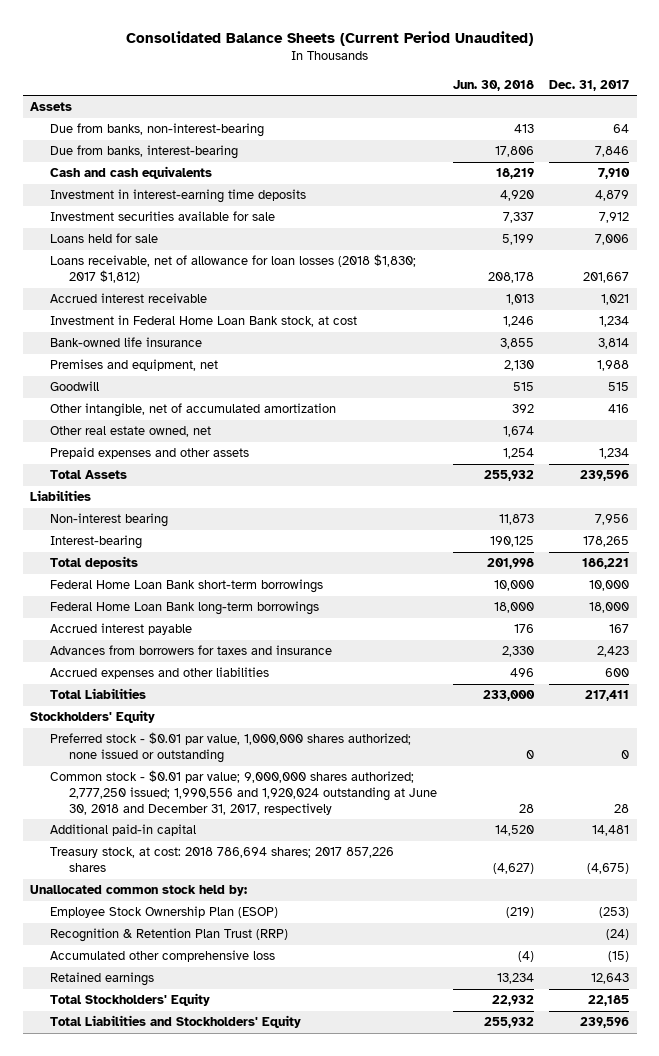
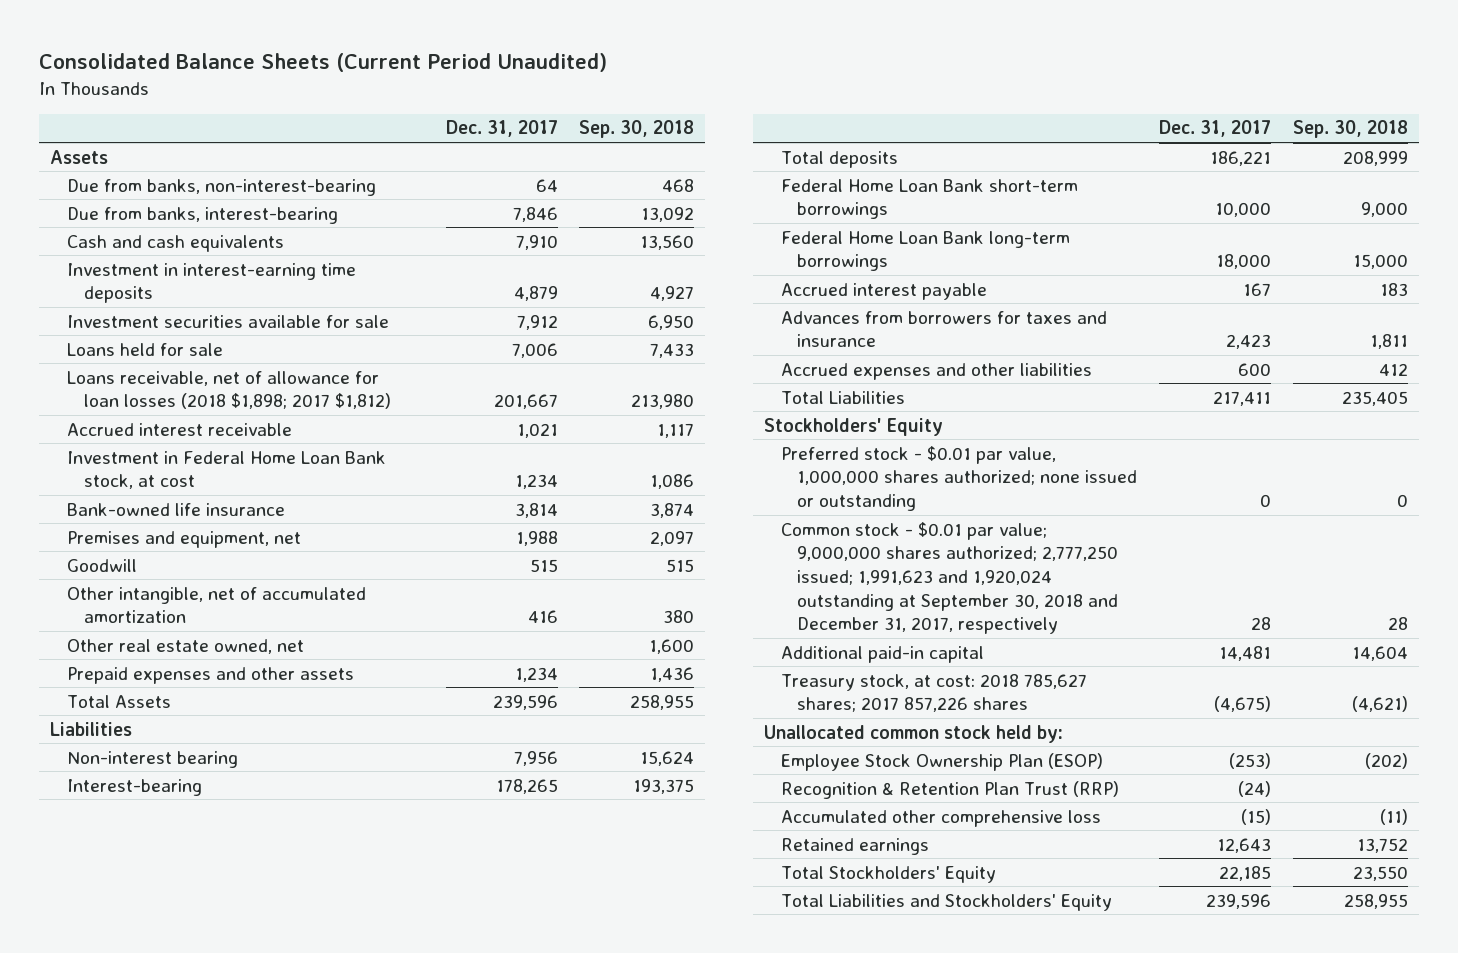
[452,79,534,91] Jun. 30, 2018 -> none
none -> [579,120,695,139] Sep. 30, 2018
[49,254,416,284] Loans receivable, net of allowance for loan losses (2018 $1,830; 2017 $1,812) -> [66,370,391,410] Loans receivable, net of allowance for loan losses (2018 $1,898; 2017 $1,812)
[49,770,438,815] Common stock - $0.01 par value; 9,000,000 shares authorized; 2,777,250 issued; 1,990,556 and 1,920,024 outstanding at June 30, 2018 and December 31, 2017, respectively -> [780,521,1119,635] Common stock - $0.01 par value; 9,000,000 shares authorized; 2,777,250 issued; 1,991,623 and 1,920,024 outstanding at September 30, 2018 and December 31, 2017, respectively
[49,847,394,873] Treasury stock, at cost: 2018 786,694 shares; 2017 857,226 shares -> [780,673,1087,713] Treasury stock, at cost: 2018 785,627 shares; 2017 857,226 shares

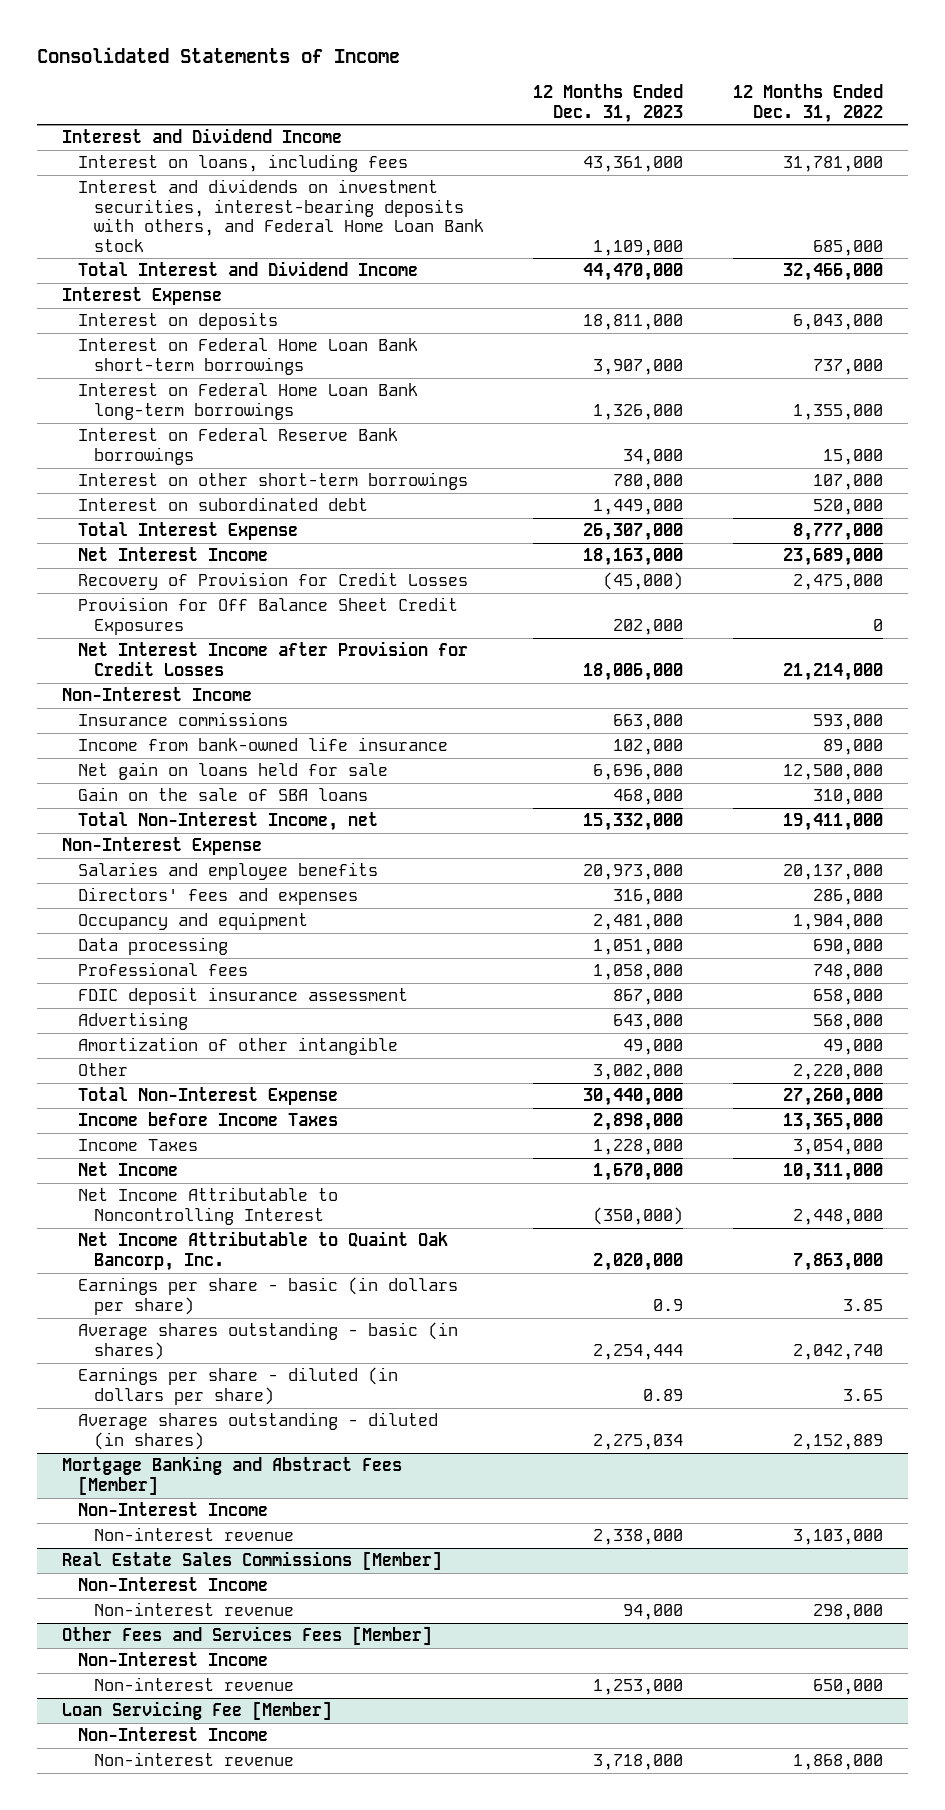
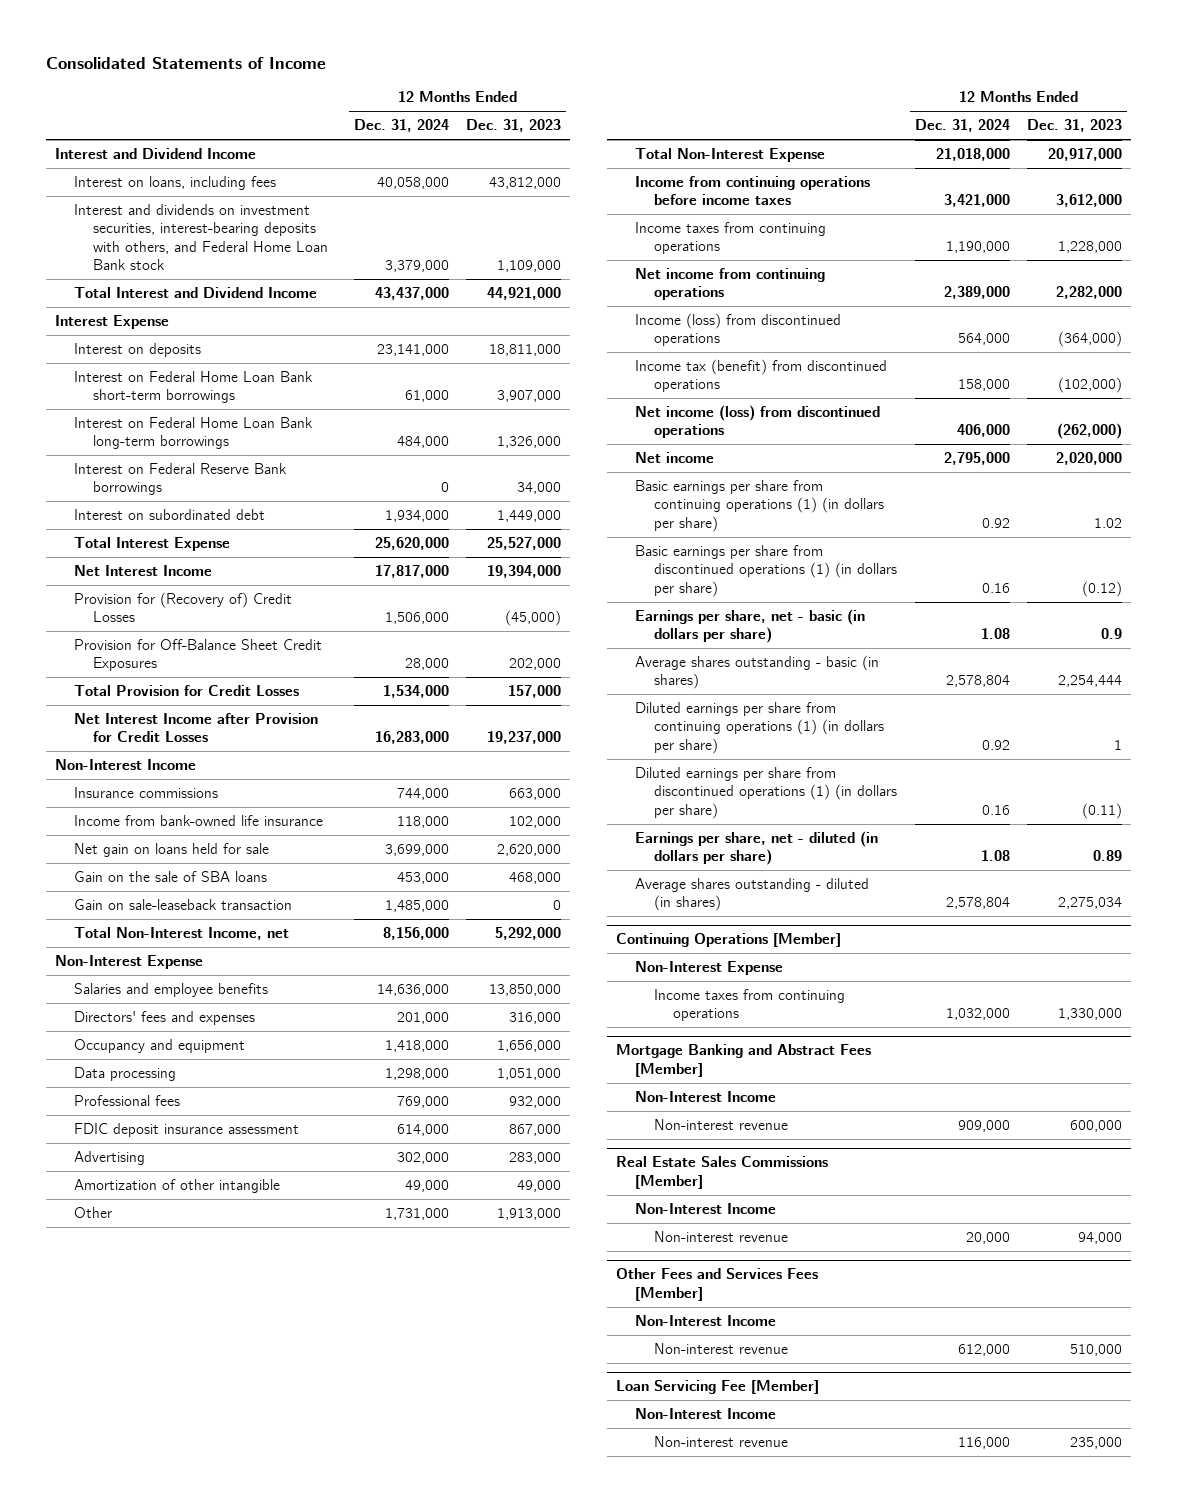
[732,84,883,123] 12 Months Ended Dec. 31, 2022 -> none
none -> [353,119,449,133] Dec. 31, 2024
[583,156,684,173] 43,361,000 -> [489,177,562,190] 43,812,000
[583,263,684,282] 44,470,000 -> [487,287,562,301] 44,921,000
[78,472,469,491] Interest on other short-term borrowings -> none
[583,523,684,542] 26,307,000 -> [487,537,562,551] 25,527,000
[583,548,684,567] 18,163,000 -> [487,565,562,579] 19,394,000
[78,572,469,591] Recovery of Provision for Credit Losses -> [73,592,292,623] Provision for (Recovery of) Credit Losses
[78,597,459,635] Provision for Off Balance Sheet Credit Exposures -> [73,639,322,672] Provision for Off-Balance Sheet Credit Exposures
none -> [73,685,299,697] Total Provision for Credit Losses
[583,662,684,681] 18,006,000 -> [487,731,562,745] 19,237,000
[593,764,684,781] 6,696,000 -> [497,844,562,857] 2,620,000
none -> [73,899,292,911] Gain on sale-leaseback transaction
[583,813,684,832] 15,332,000 -> [495,927,562,941] 5,292,000
[583,864,684,881] 20,973,000 -> [489,984,562,997] 13,850,000
[593,914,684,931] 2,481,000 -> [497,1040,562,1053] 1,656,000
[593,964,684,981] 1,058,000 -> [509,1096,562,1109] 932,000
[613,1014,684,1031] 643,000 -> [509,1152,562,1165] 283,000
[78,1162,179,1177] Net Income -> none
[78,1187,339,1225] Net Income Attributable to Noncontrolling Interest -> none
[593,1064,684,1081] 3,002,000 -> [497,1208,562,1221] 1,913,000
[583,1088,684,1107] 30,440,000 -> [1048,148,1123,162] 20,917,000
[78,1112,339,1127] Income before Income Taxes -> [634,176,870,206] Income from continuing operations before income taxes
[593,1113,684,1132] 2,898,000 -> [1056,194,1123,208] 3,612,000
[78,1139,199,1152] Income Taxes -> [634,222,826,255] Income taxes from continuing operations
none -> [634,268,825,301] Net income from continuing operations
none -> [634,313,841,347] Income (loss) from discontinued operations
none -> [634,359,887,393] Income tax (benefit) from discontinued operations
none -> [634,405,880,439] Net income (loss) from discontinued operations
[78,1231,449,1271] Net Income Attributable to Quaint Oak Bancorp, Inc. -> [634,452,714,464] Net income
none -> [634,480,884,532] Basic earnings per share from continuing operations (1) (in dollars per share)
none -> [634,545,897,597] Basic earnings per share from discontinued operations (1) (in dollars per share)
[78,1277,459,1315] Earnings per share - basic (in dollars per share) -> [634,609,865,644] Earnings per share, net - basic (in dollars per share)
none -> [634,702,884,754] Diluted earnings per share from continuing operations (1) (in dollars per share)
none -> [634,767,897,819] Diluted earnings per share from discontinued operations (1) (in dollars per share)
[78,1367,399,1405] Earnings per share - diluted (in dollars per share) -> [634,831,878,866] Earnings per share, net - diluted (in dollars per share)
none -> [615,933,841,948] Continuing Operations [Member]
none -> [634,961,783,976] Non-Interest Expense
none -> [653,989,845,1022] Income taxes from continuing operations
[593,1529,684,1546] 2,338,000 -> [1070,1120,1123,1133] 600,000
[593,1679,684,1696] 1,253,000 -> [1070,1344,1123,1357] 510,000
[593,1754,684,1771] 3,718,000 -> [1070,1437,1123,1450] 235,000

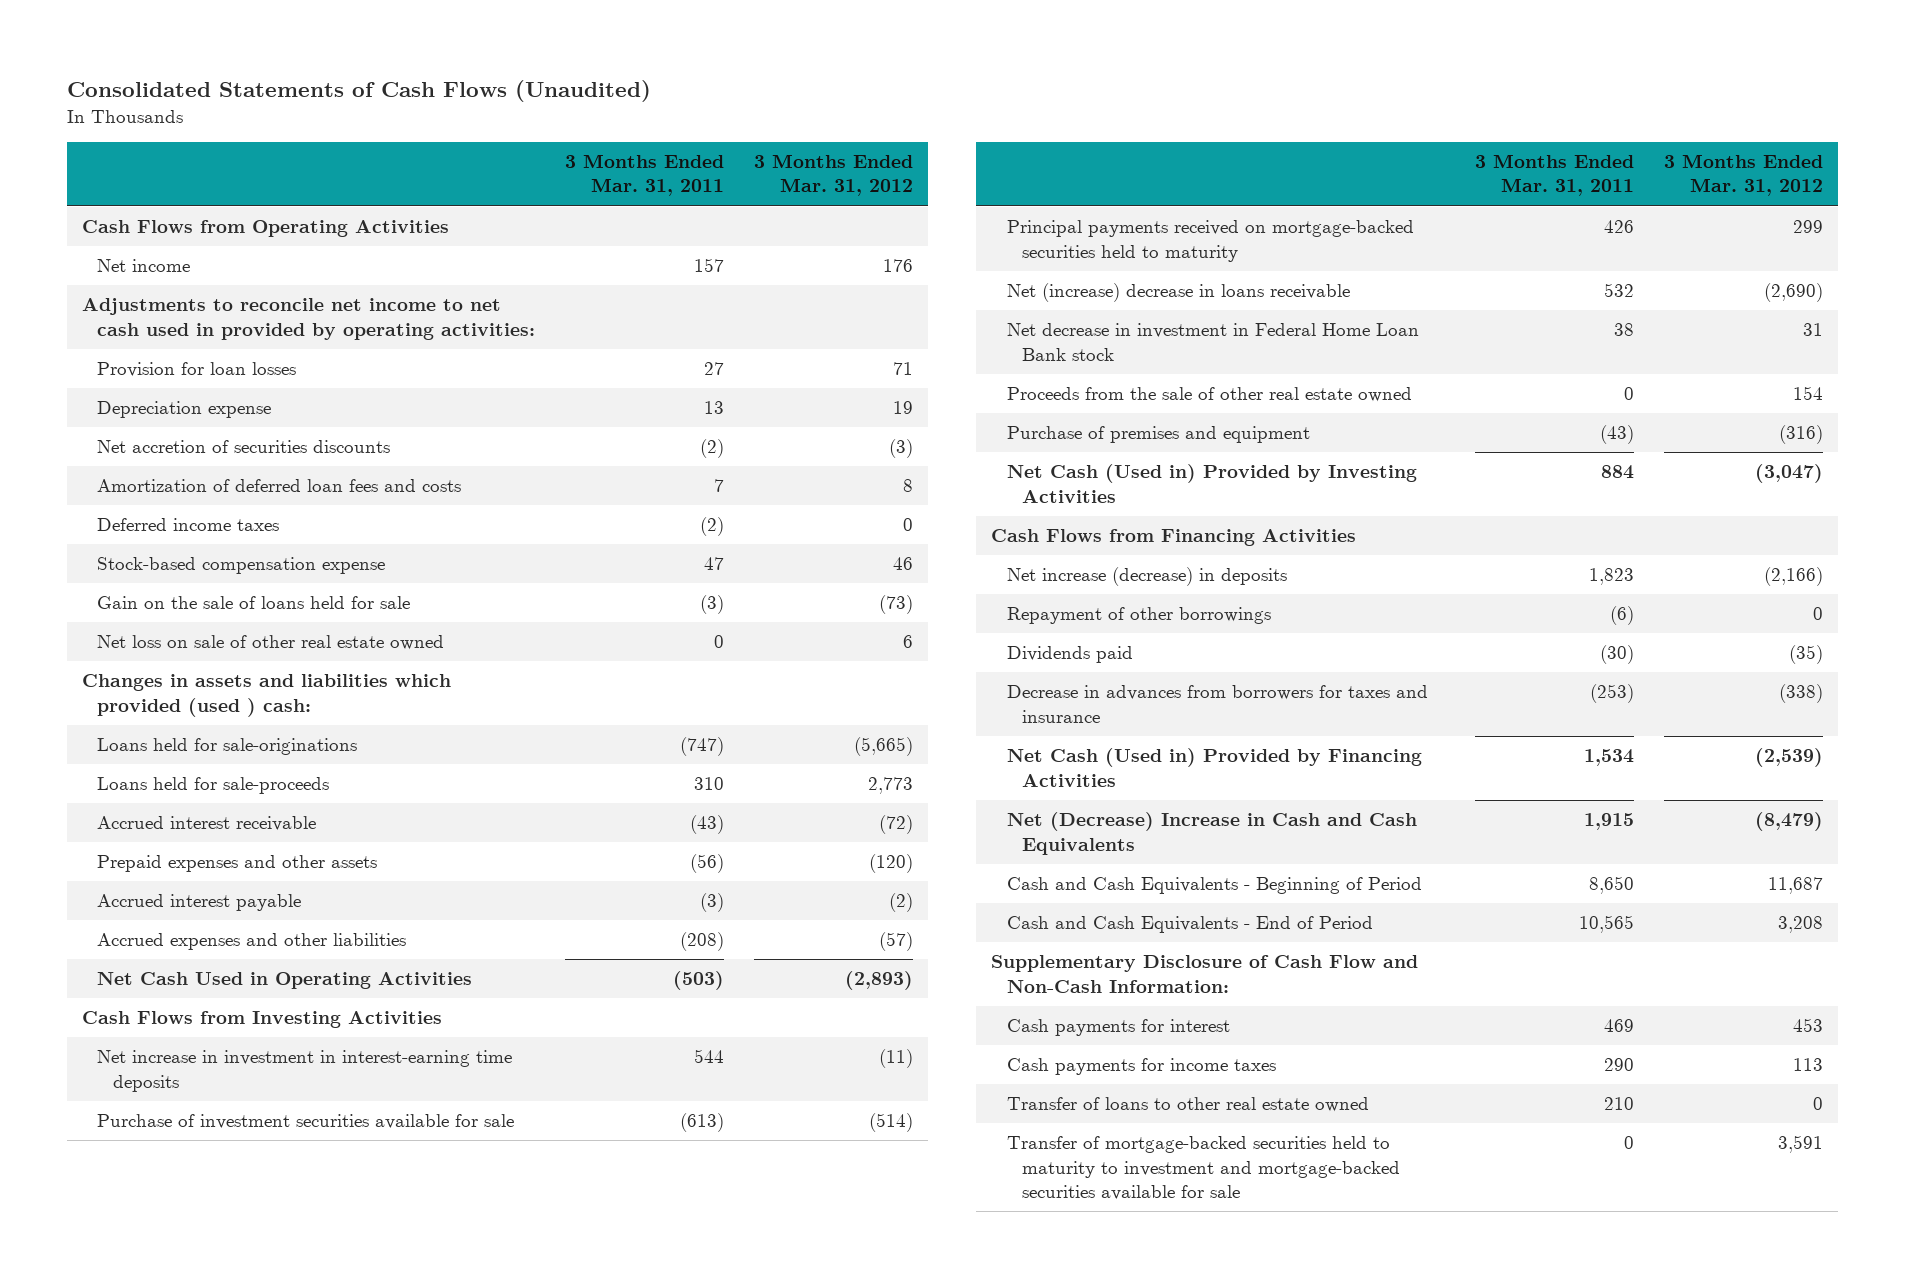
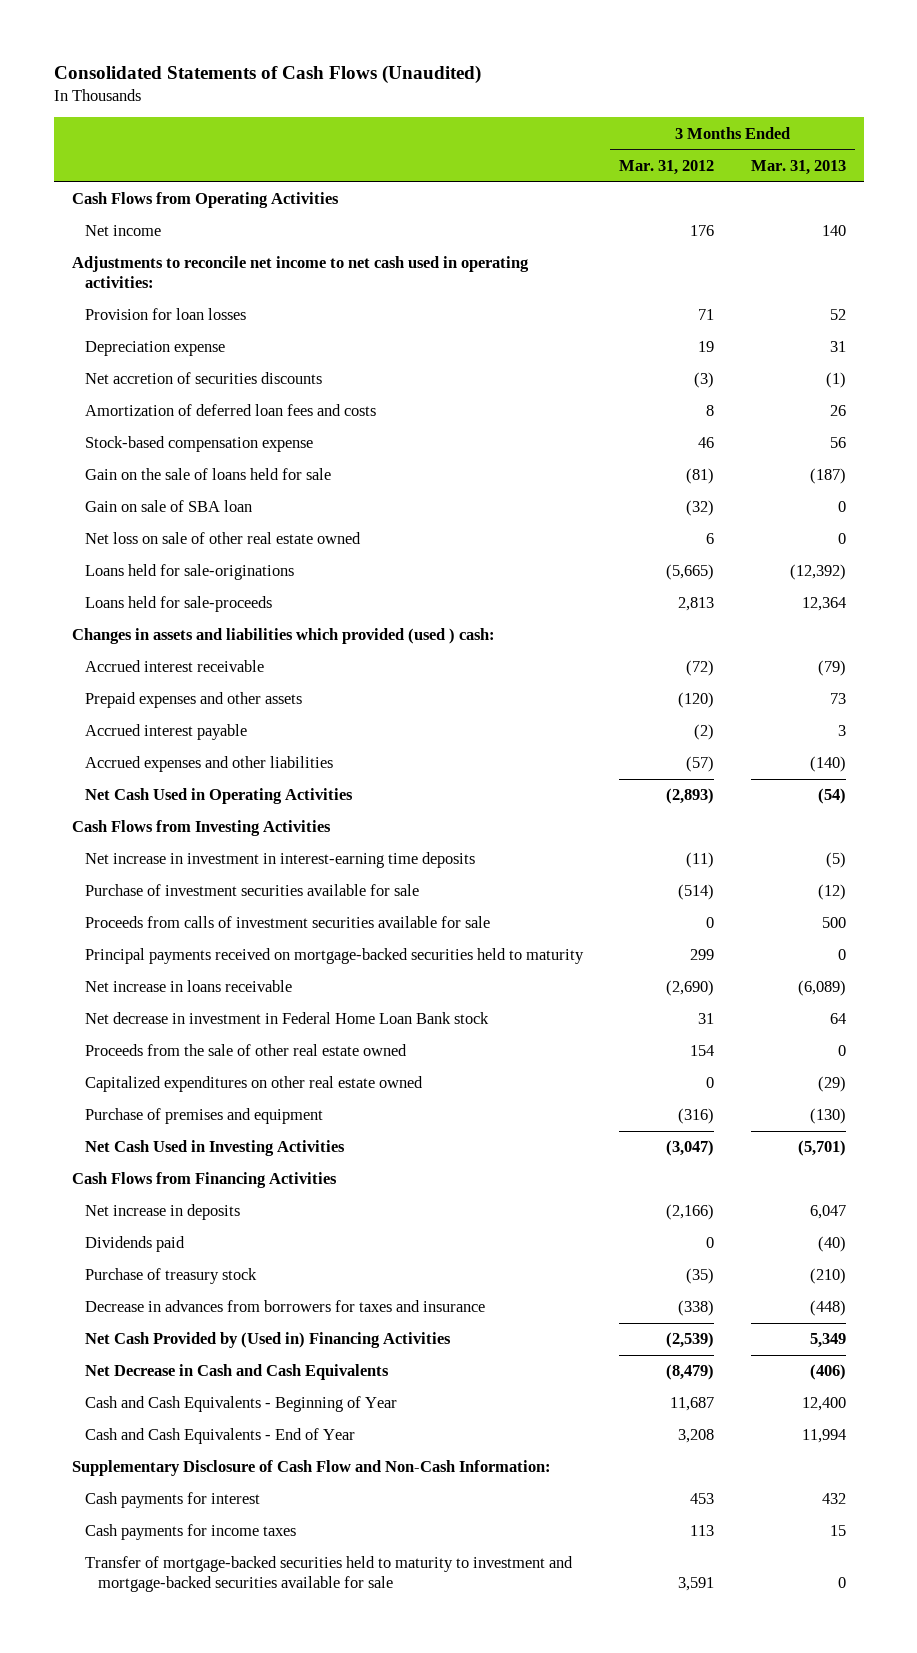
[565,153,725,197] 3 Months Ended Mar. 31, 2011 -> none
none -> [750,160,846,176] Mar. 31, 2013
[81,298,536,340] Adjustments to reconcile net income to net cash used in provided by operating activities: -> [71,256,529,288] Adjustments to reconcile net income to net cash used in operating activities:
[97,518,280,532] Deferred income taxes -> none
[879,595,914,615] (73) -> [686,468,715,485] (81)
none -> [84,500,252,513] Gain on sale of SBA loan
[868,777,914,795] 2,773 -> [678,597,715,612] 2,813
[81,674,451,717] Changes in assets and liabilities which provided (used ) cash: -> [71,628,495,645] Changes in assets and liabilities which provided (used ) cash:
none -> [84,916,490,929] Proceeds from calls of investment securities available for sale
[1006,283,1350,303] Net (increase) decrease in loans receivable -> [84,980,292,993] Net increase in loans receivable
none -> [84,1076,423,1093] Capitalized expenditures on other real estate owned
[1006,464,1417,503] Net Cash (Used in) Provided by Investing Activities -> [84,1140,345,1157] Net Cash Used in Investing Activities
[1006,607,1271,625] Repayment of other borrowings -> none
[1006,567,1287,587] Net increase (decrease) in deposits -> [84,1204,240,1221] Net increase in deposits
[1788,645,1823,665] (35) -> [706,1237,715,1249] 0
none -> [84,1268,257,1285] Purchase of treasury stock
[1006,748,1422,787] Net Cash (Used in) Provided by Financing Activities -> [84,1332,451,1349] Net Cash Provided by (Used in) Financing Activities
[1006,812,1417,855] Net (Decrease) Increase in Cash and Cash Equivalents -> [84,1364,389,1381] Net Decrease in Cash and Cash Equivalents
[1006,877,1422,895] Cash and Cash Equivalents - Beginning of Period -> [84,1396,397,1413] Cash and Cash Equivalents - Beginning of Year
[1006,916,1373,934] Cash and Cash Equivalents - End of Period -> [84,1428,355,1445] Cash and Cash Equivalents - End of Year
[1006,1097,1369,1113] Transfer of loans to other real estate owned -> none

